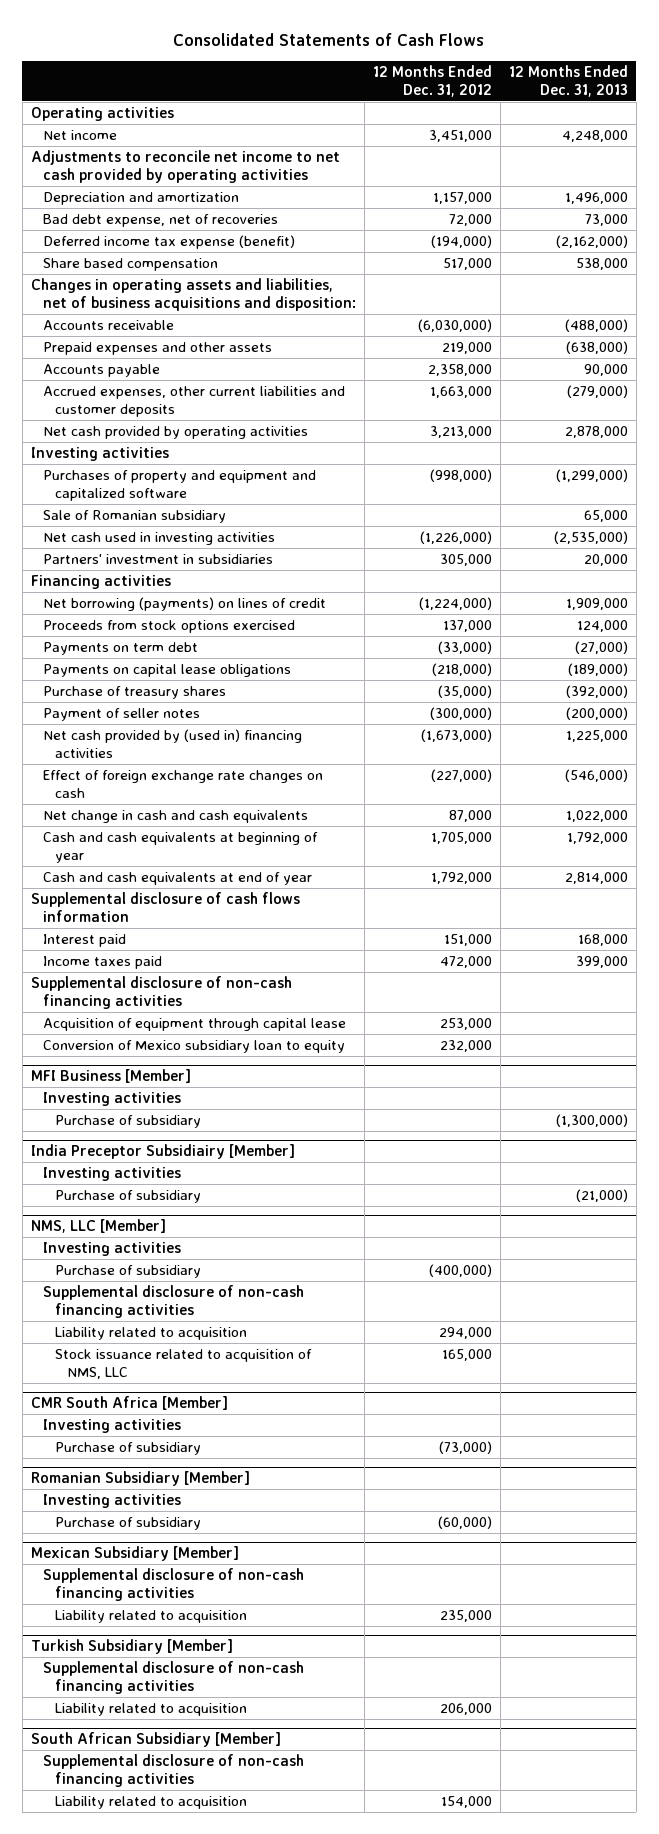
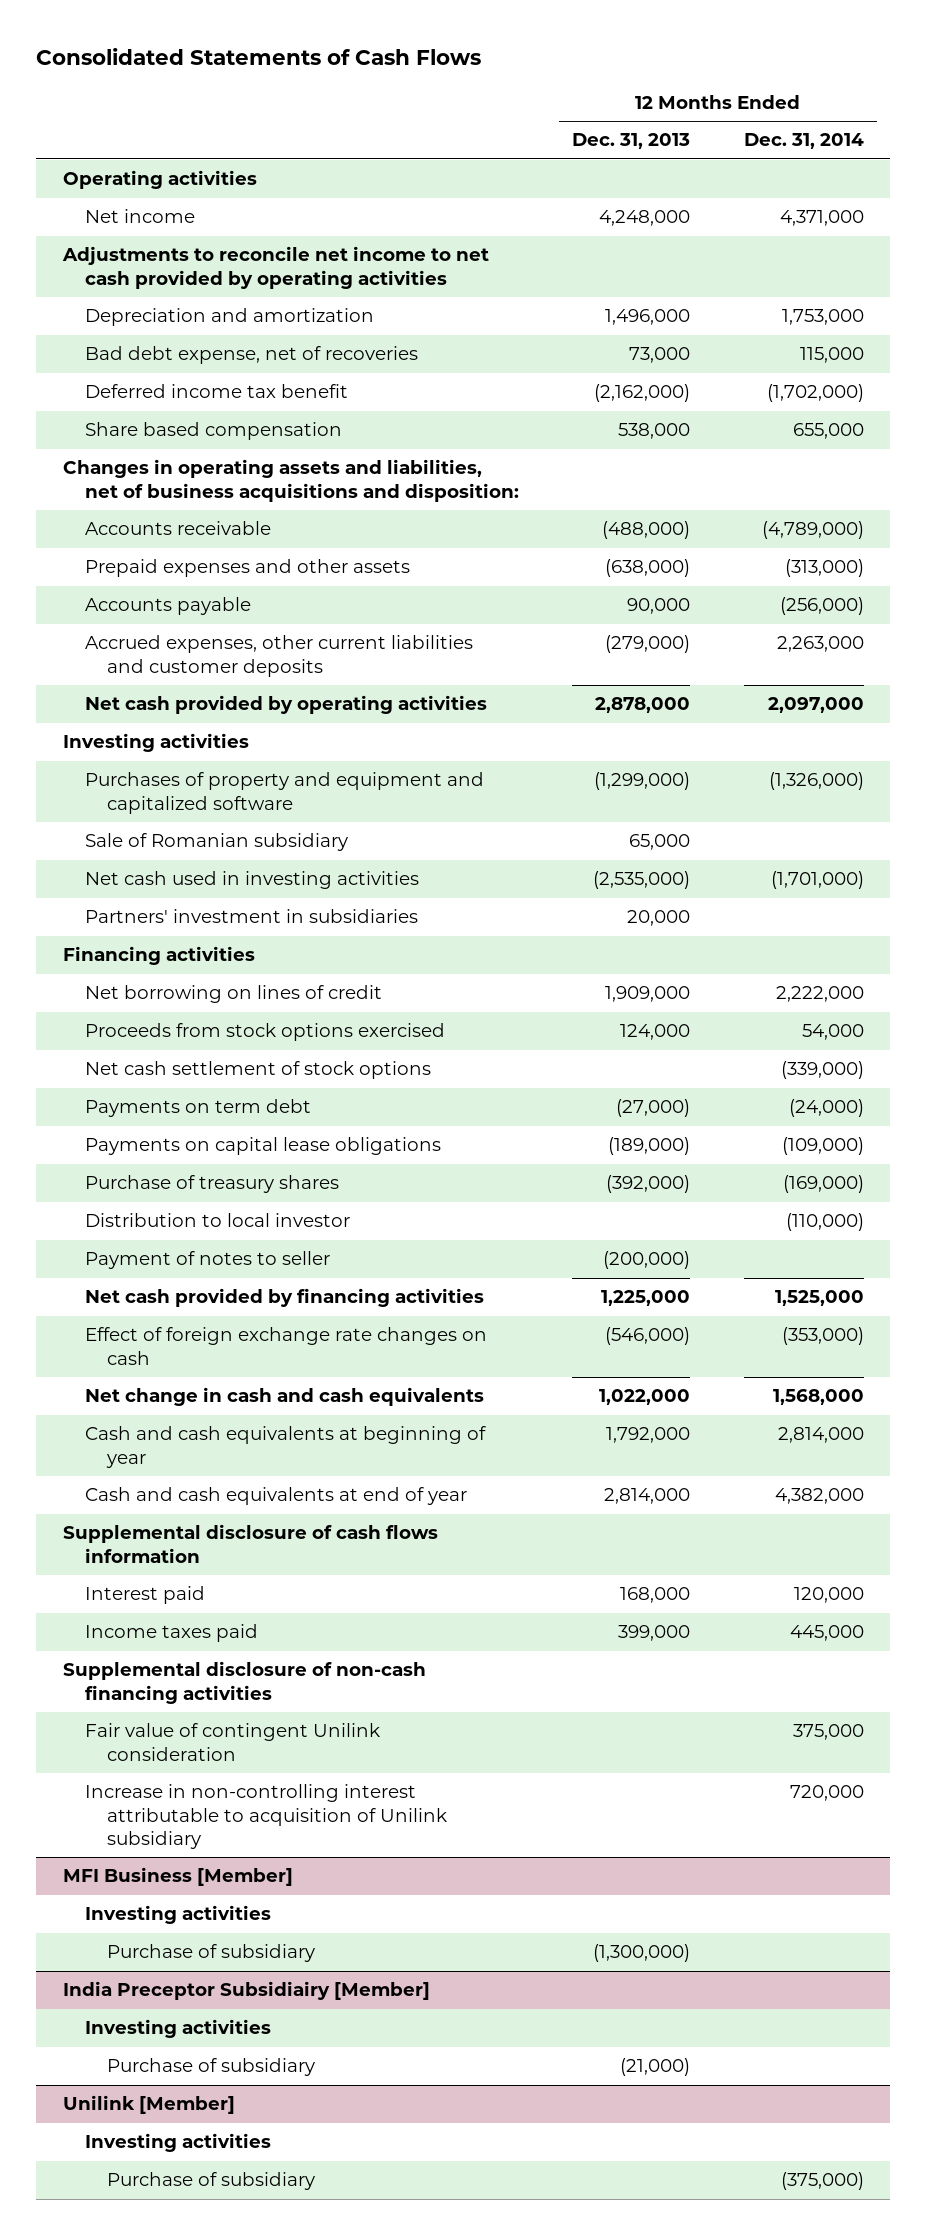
[372,64,492,97] 12 Months Ended Dec. 31, 2012 -> none
none -> [743,133,864,150] Dec. 31, 2014
[43,235,296,250] Deferred income tax expense (benefit) -> [85,384,349,399] Deferred income tax benefit
[43,597,327,612] Net borrowing (payments) on lines of credit -> [85,985,383,1004] Net borrowing on lines of credit
none -> [85,1061,432,1080] Net cash settlement of stock options
none -> [85,1213,351,1228] Distribution to local investor
[43,708,201,722] Payment of seller notes -> [85,1251,331,1270] Payment of notes to seller
[43,729,303,759] Net cash provided by (used in) financing activities -> [85,1288,485,1308] Net cash provided by financing activities
[43,1018,347,1032] Acquisition of equipment through capital lease -> none
[43,1040,346,1054] Conversion of Mexico subsidiary loan to equity -> none
none -> [85,1723,381,1761] Fair value of contingent Unilink consideration
none -> [85,1784,448,1850] Increase in non-controlling interest attributable to acquisition of Unilink subsidiary
[30,1219,166,1234] NMS, LLC [Member] -> none
[43,1242,182,1257] Investing activities -> none
[55,1265,202,1279] Purchase of subsidiary -> none
[43,1285,305,1319] Supplemental disclosure of non-cash financing activities -> none
[55,1327,248,1341] Liability related to acquisition -> none
[55,1349,313,1380] Stock issuance related to acquisition of NMS, LLC -> none
[30,1396,228,1411] CMR South Africa [Member] -> none
[43,1419,182,1434] Investing activities -> none
[55,1442,202,1456] Purchase of subsidiary -> none
[30,1471,250,1487] Romanian Subsidiary [Member] -> none
none -> [62,2095,235,2115] Unilink [Member]
[30,1546,239,1562] Mexican Subsidiary [Member] -> none
[43,1568,305,1602] Supplemental disclosure of non-cash financing activities -> none
[55,1610,248,1624] Liability related to acquisition -> none
[30,1639,233,1655] Turkish Subsidiary [Member] -> none
[43,1661,305,1695] Supplemental disclosure of non-cash financing activities -> none
[55,1703,248,1717] Liability related to acquisition -> none
[30,1732,281,1748] South African Subsidiary [Member] -> none
[43,1754,305,1788] Supplemental disclosure of non-cash financing activities -> none
[55,1796,248,1810] Liability related to acquisition -> none

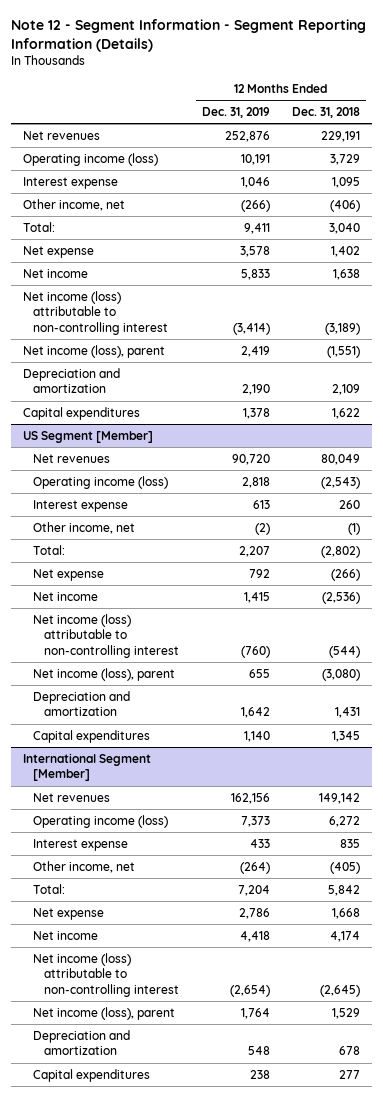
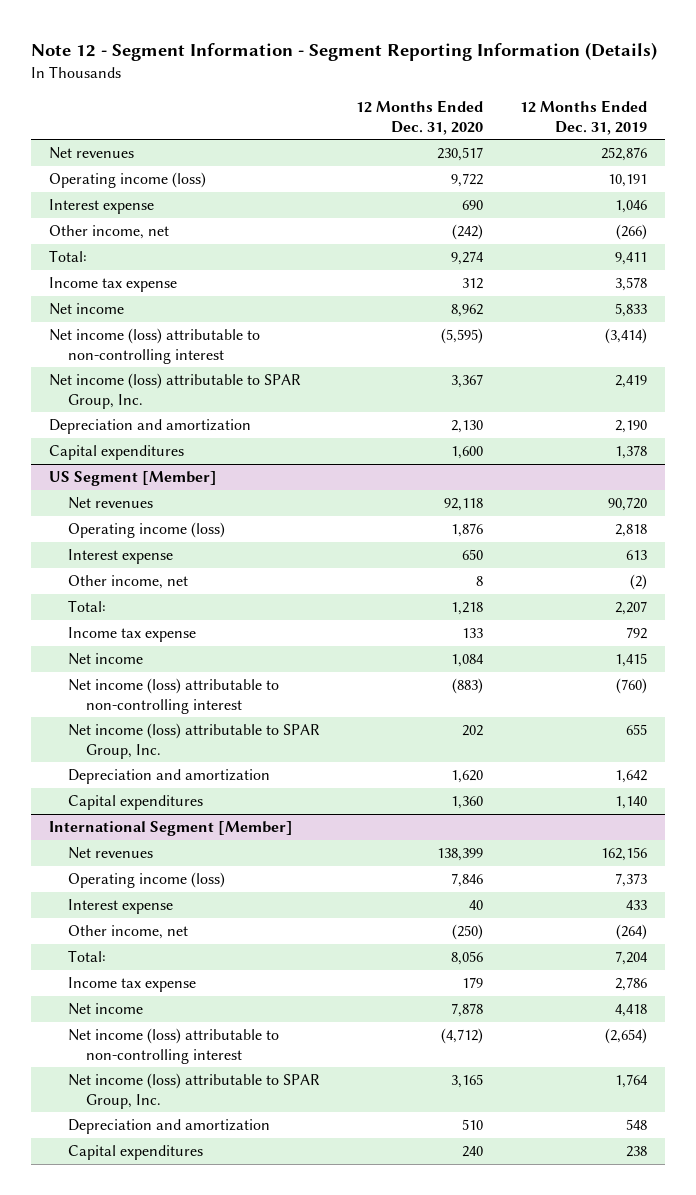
[292,107,361,119] Dec. 31, 2018 -> none
none -> [356,100,484,135] 12 Months Ended Dec. 31, 2020
[22,245,94,258] Net expense -> [49,277,178,293] Income tax expense
[22,344,165,358] Net income (loss), parent -> [49,373,302,409] Net income (loss) attributable to SPAR Group, Inc.
[33,568,105,581] Net expense -> [67,627,196,643] Income tax expense
[33,667,176,681] Net income (loss), parent -> [67,723,320,759] Net income (loss) attributable to SPAR Group, Inc.
[33,907,105,920] Net expense -> [67,977,196,993] Income tax expense
[33,1006,176,1020] Net income (loss), parent -> [67,1073,320,1109] Net income (loss) attributable to SPAR Group, Inc.

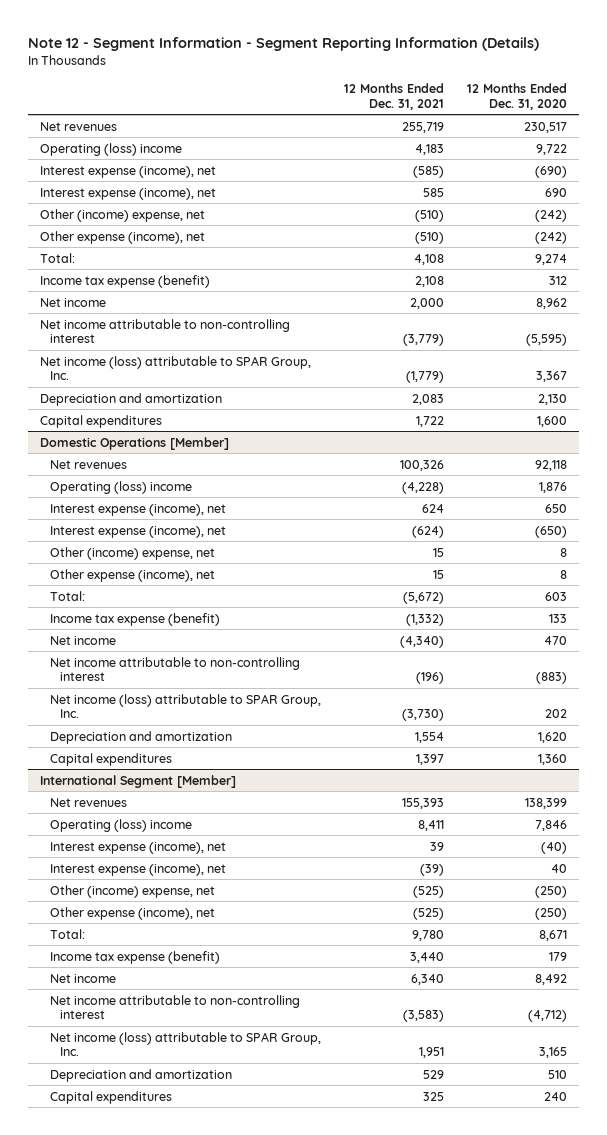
[519,100,647,135] 12 Months Ended Dec. 31, 2019 -> none
none -> [344,82,445,110] 12 Months Ended Dec. 31, 2021
[49,172,207,189] Operating income (loss) -> [39,142,182,156] Operating (loss) income
[49,199,155,215] Interest expense -> [39,165,216,178] Interest expense (income), net
[462,200,484,211] 690 -> [535,165,568,178] (690)
none -> [39,187,216,200] Interest expense (income), net
[49,225,170,240] Other income, net -> [39,208,205,222] Other (income) expense, net
none -> [39,230,205,244] Other expense (income), net
[49,277,178,293] Income tax expense -> [39,274,210,288] Income tax expense (benefit)
[49,328,261,364] Net income (loss) attributable to non-controlling interest -> [39,318,290,344] Net income attributable to non-controlling interest
[49,471,218,487] US Segment [Member] -> none
none -> [39,436,229,450] Domestic Operations [Member]
[67,522,225,539] Operating income (loss) -> [49,480,192,494] Operating (loss) income
[67,549,173,565] Interest expense -> [49,503,226,516] Interest expense (income), net
none -> [49,525,226,538] Interest expense (income), net
[67,575,188,590] Other income, net -> [49,546,215,560] Other (income) expense, net
none -> [49,568,215,582] Other expense (income), net
[451,602,484,616] 1,218 -> [545,591,568,601] 603
[67,627,196,643] Income tax expense -> [49,612,220,626] Income tax expense (benefit)
[451,654,485,668] 1,084 -> [544,635,568,645] 470
[67,678,279,714] Net income (loss) attributable to non-controlling interest -> [49,656,300,682] Net income attributable to non-controlling interest
[67,872,225,889] Operating income (loss) -> [49,818,192,832] Operating (loss) income
[67,899,173,915] Interest expense -> [49,841,226,854] Interest expense (income), net
[469,900,484,911] 40 -> [541,841,568,854] (40)
none -> [49,863,226,876] Interest expense (income), net
[67,925,188,940] Other income, net -> [49,884,215,898] Other (income) expense, net
none -> [49,906,215,920] Other expense (income), net
[451,951,484,966] 8,056 -> [539,929,568,941] 8,671
[67,977,196,993] Income tax expense -> [49,950,220,964] Income tax expense (benefit)
[451,1003,484,1018] 7,878 -> [535,973,568,985] 8,492
[67,1028,279,1064] Net income (loss) attributable to non-controlling interest -> [49,994,300,1020] Net income attributable to non-controlling interest

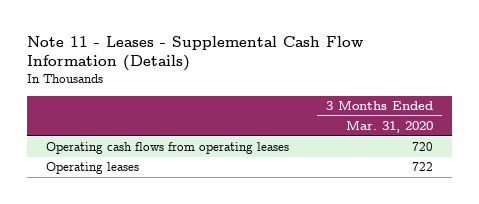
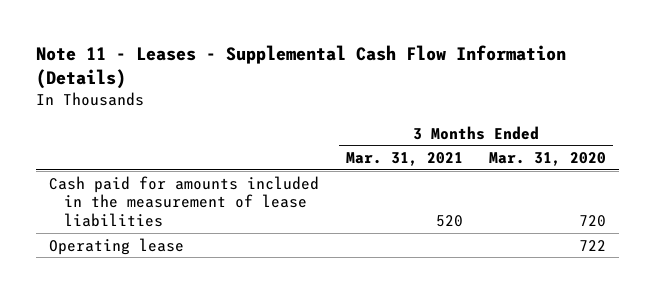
none -> [345,152,463,167] Mar. 31, 2021
[45,142,289,155] Operating cash flows from operating leases -> [49,175,320,228] Cash paid for amounts included in the measurement of lease liabilities
[45,162,139,175] Operating leases -> [49,237,185,255] Operating lease

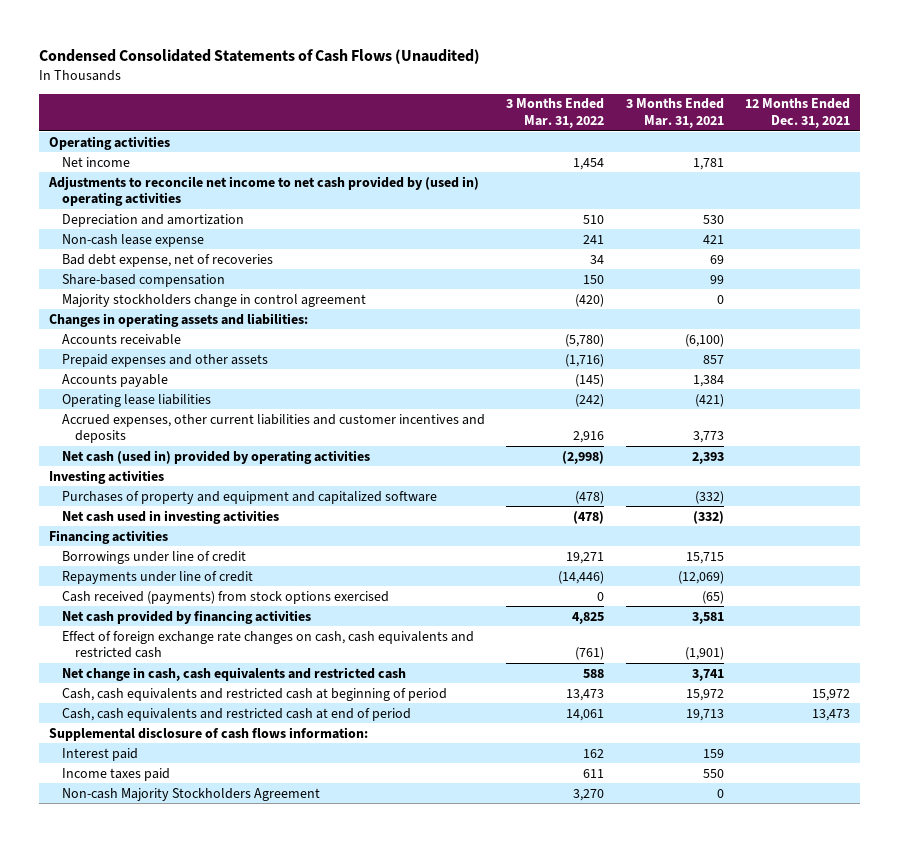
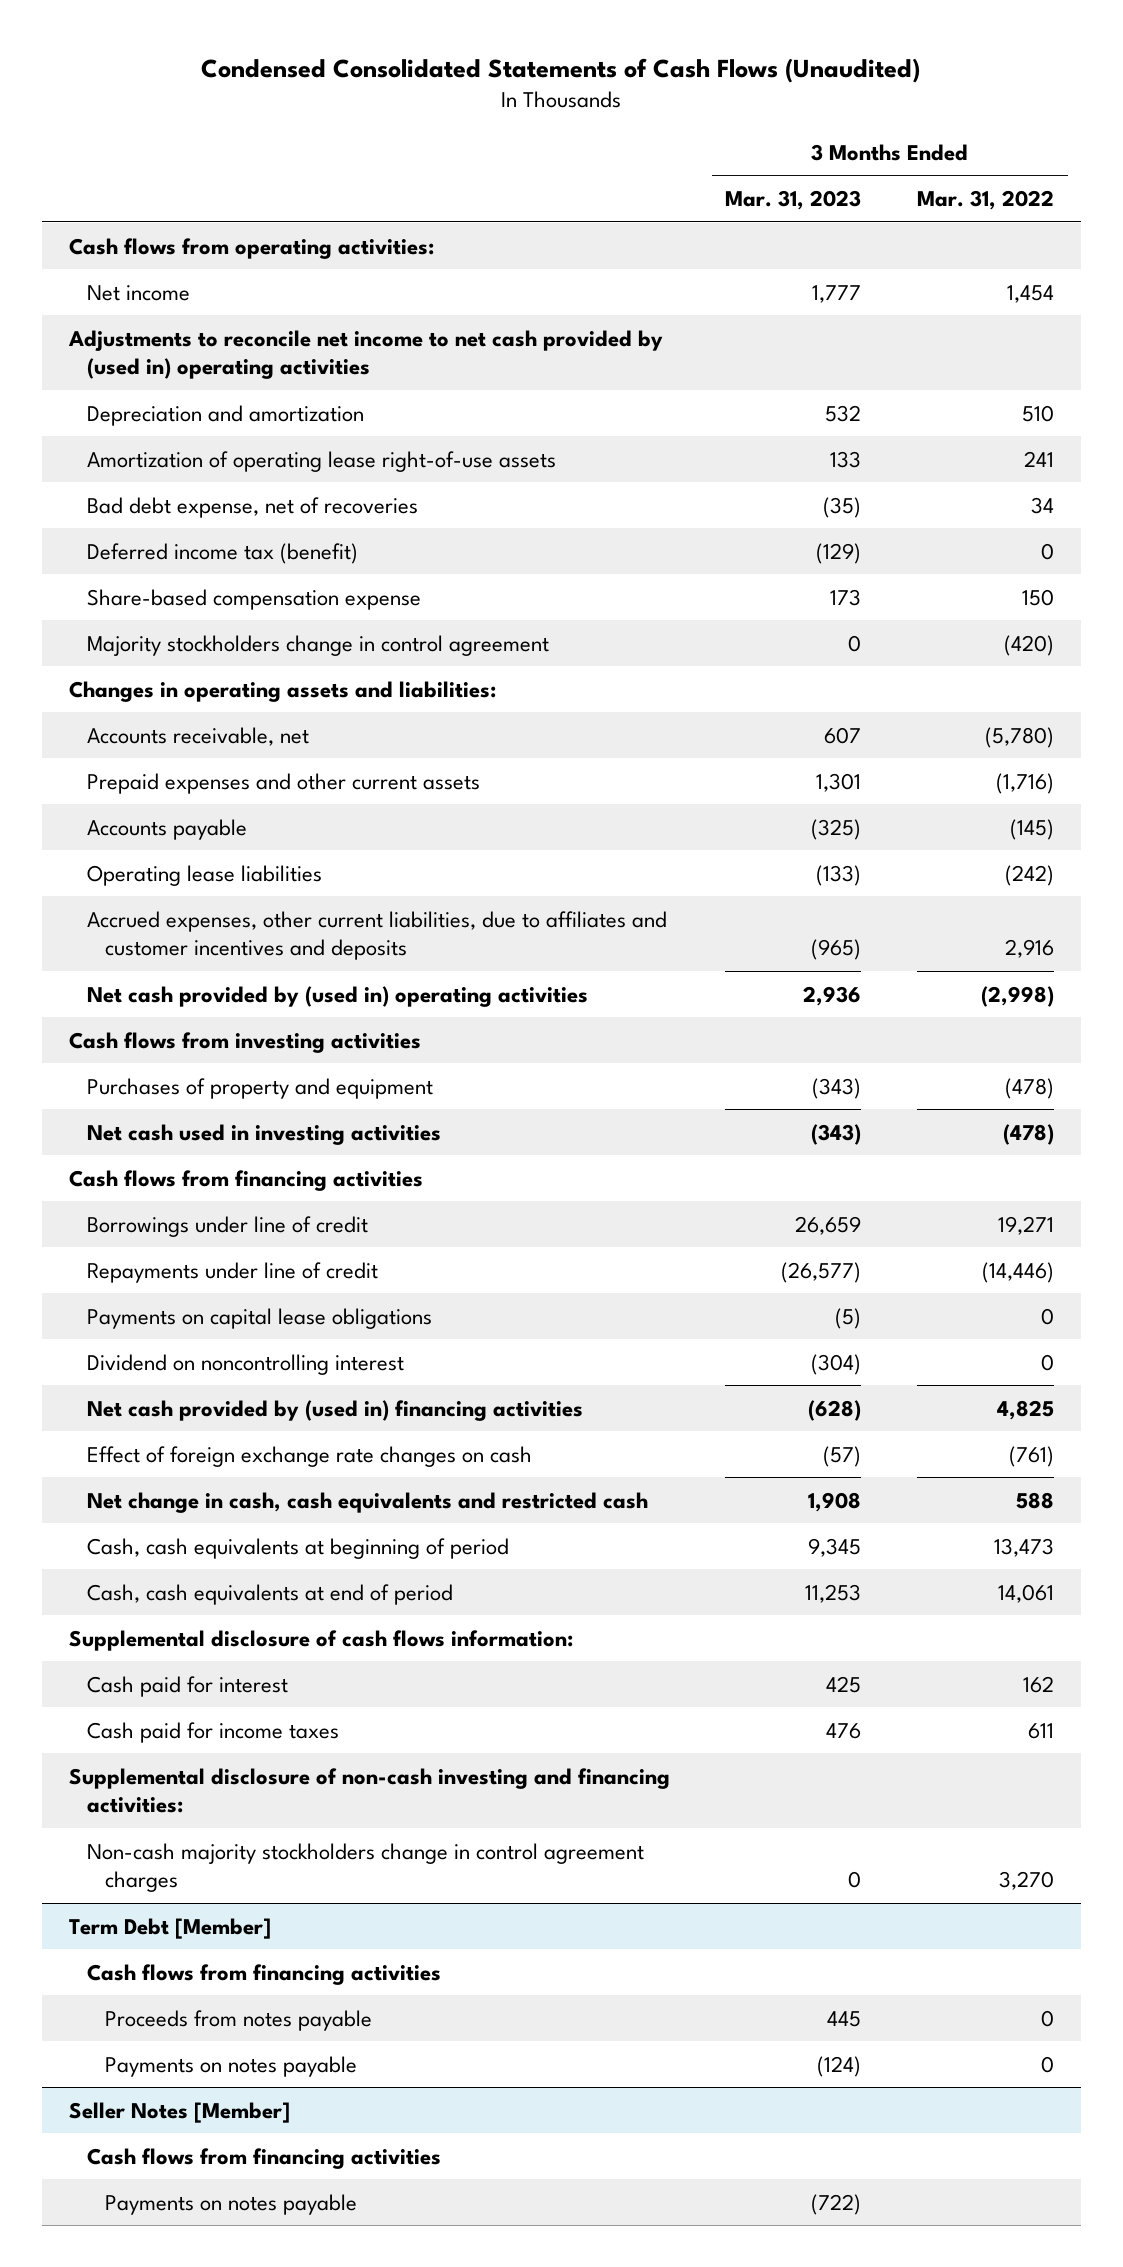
[625,98,724,129] 3 Months Ended Mar. 31, 2021 -> none
[744,98,850,129] 12 Months Ended Dec. 31, 2021 -> none
none -> [725,190,862,211] Mar. 31, 2023
[49,135,171,150] Operating activities -> [69,237,435,259] Cash flows from operating activities:
[62,233,205,247] Non-cash lease expense -> [86,450,556,472] Amortization of operating lease right-of-use assets
none -> [86,542,358,564] Deferred income tax (benefit)
[62,273,226,287] Share-based compensation -> [86,588,421,610] Share-based compensation expense
[62,333,182,345] Accounts receivable -> [86,726,309,746] Accounts receivable, net
[62,353,269,367] Prepaid expenses and other assets -> [86,772,480,794] Prepaid expenses and other current assets
[62,413,486,444] Accrued expenses, other current liabilities and customer incentives and deposits -> [86,910,667,960] Accrued expenses, other current liabilities, due to affiliates and customer incentives and deposits
[62,449,371,464] Net cash (used in) provided by operating activities -> [86,985,588,1007] Net cash provided by (used in) operating activities
[49,469,165,484] Investing activities -> [69,1031,422,1053] Cash flows from investing activities
[62,490,438,504] Purchases of property and equipment and capitalized software -> [86,1077,433,1099] Purchases of property and equipment
[49,529,169,544] Financing activities -> [69,1169,424,1191] Cash flows from financing activities
[62,590,390,604] Cash received (payments) from stock options exercised -> none
none -> [86,1307,432,1329] Payments on capital lease obligations
none -> [86,1353,404,1375] Dividend on noncontrolling interest
[62,609,312,624] Net cash provided by financing activities -> [86,1399,583,1421] Net cash provided by (used in) financing activities
[62,630,475,659] Effect of foreign exchange rate changes on cash, cash equivalents and restricted cash -> [86,1445,532,1467] Effect of foreign exchange rate changes on cash
[62,687,448,701] Cash, cash equivalents and restricted cash at beginning of period -> [86,1537,509,1559] Cash, cash equivalents at beginning of period
[62,707,412,721] Cash, cash equivalents and restricted cash at end of period -> [86,1583,453,1605] Cash, cash equivalents at end of period
[62,747,139,761] Interest paid -> [86,1675,288,1697] Cash paid for interest
[62,767,171,781] Income taxes paid -> [86,1721,339,1743] Cash paid for income taxes
none -> [69,1767,671,1813] Supplemental disclosure of non-cash investing and financing activities:
[62,787,321,801] Non-cash Majority Stockholders Agreement -> [86,1842,644,1892] Non-cash majority stockholders change in control agreement charges
none -> [69,1917,272,1939] Term Debt [Member]
none -> [86,1963,441,1985] Cash flows from financing activities
none -> [104,2009,372,2031] Proceeds from notes payable
none -> [104,2055,357,2077] Payments on notes payable
none -> [69,2101,291,2123] Seller Notes [Member]
none -> [86,2147,441,2169] Cash flows from financing activities
none -> [104,2193,357,2215] Payments on notes payable

